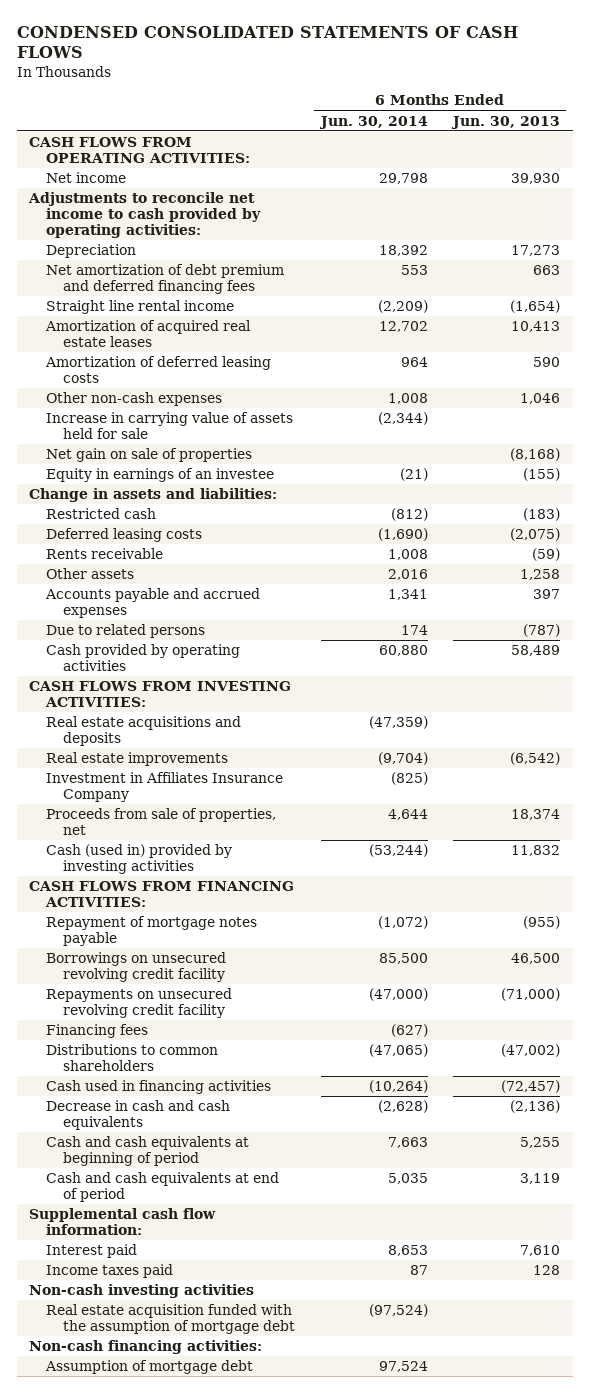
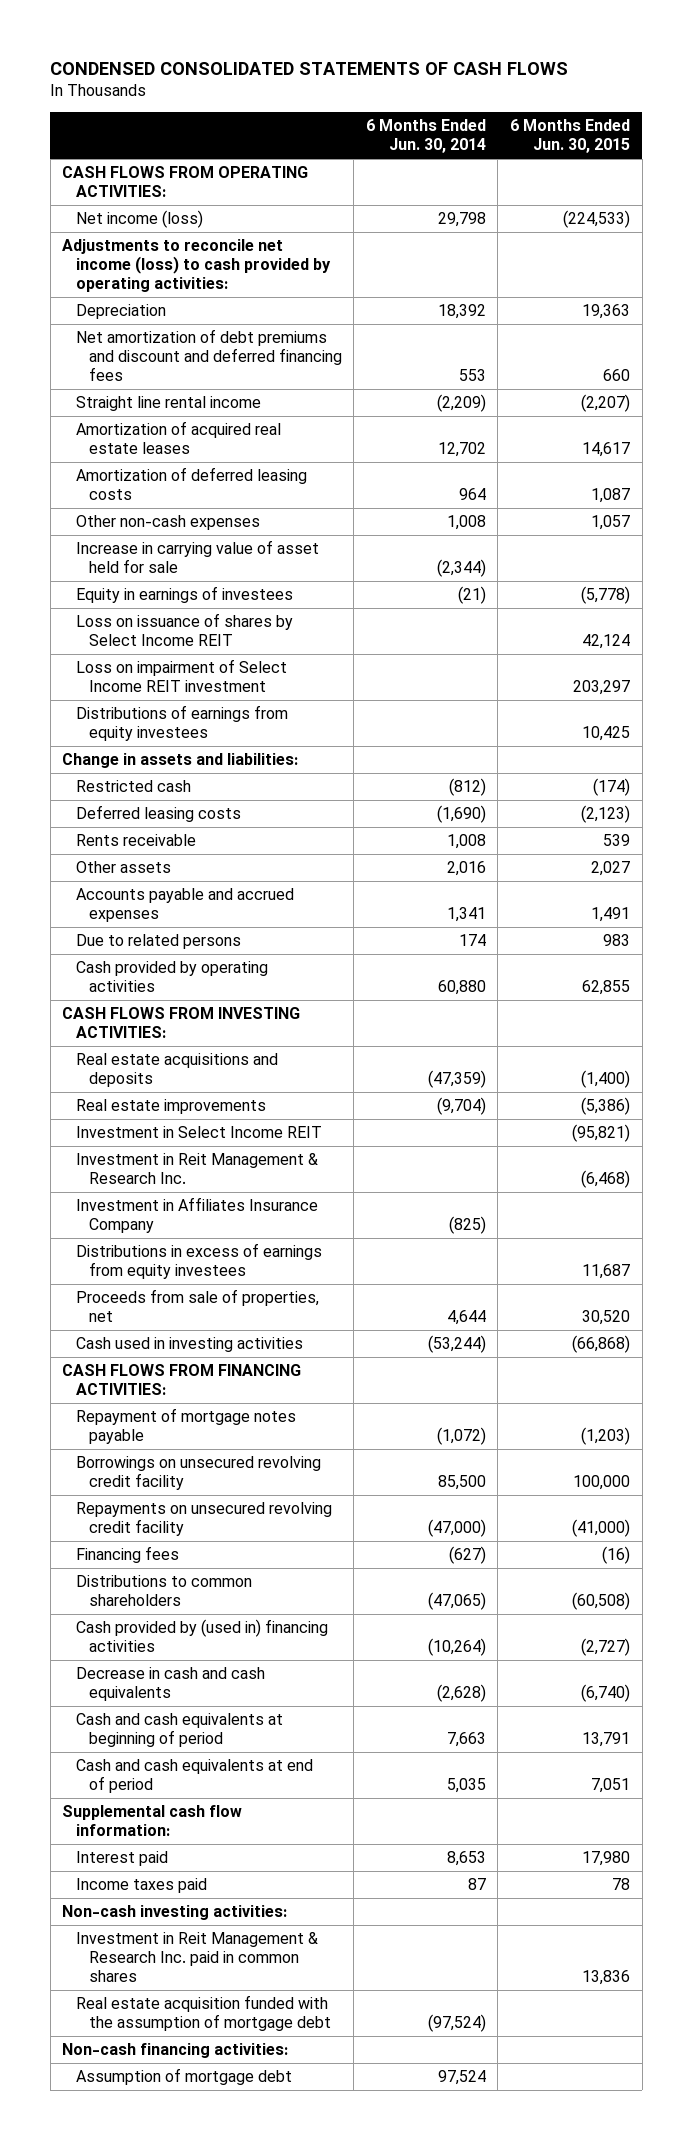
[450,115,560,129] Jun. 30, 2013 -> none
none -> [509,119,630,154] 6 Months Ended Jun. 30, 2015
[46,172,127,184] Net income -> [75,210,203,229] Net income (loss)
[28,192,262,239] Adjustments to reconcile net income to cash provided by operating activities: -> [62,239,331,293] Adjustments to reconcile net income (loss) to cash provided by operating activities:
[46,264,285,295] Net amortization of debt premium and deferred financing fees -> [75,329,342,382] Net amortization of debt premiums and discount and deferred financing fees
[46,448,253,463] Net gain on sale of properties -> none
[46,412,294,440] Increase in carrying value of assets held for sale -> [75,540,319,574] Increase in carrying value of asset held for sale
[46,468,275,483] Equity in earnings of an investee -> [75,586,293,604] Equity in earnings of investees
none -> [75,613,293,647] Loss on issuance of shares by Select Income REIT
none -> [75,659,287,693] Loss on impairment of Select Income REIT investment
none -> [75,705,288,742] Distributions of earnings from equity investees
none -> [75,1126,322,1139] Investment in Select Income REIT
none -> [75,1153,318,1185] Investment in Reit Management & Research Inc.
none -> [75,1243,322,1280] Distributions in excess of earnings from equity investees
[46,844,233,875] Cash (used in) provided by investing activities -> [75,1337,303,1353] Cash used in investing activities
[46,1080,272,1095] Cash used in financing activities -> [75,1619,328,1653] Cash provided by (used in) financing activities
[29,1284,255,1299] Non-cash investing activities -> [62,1905,288,1921] Non-cash investing activities:
none -> [75,1932,318,1983] Investment in Reit Management & Research Inc. paid in common shares

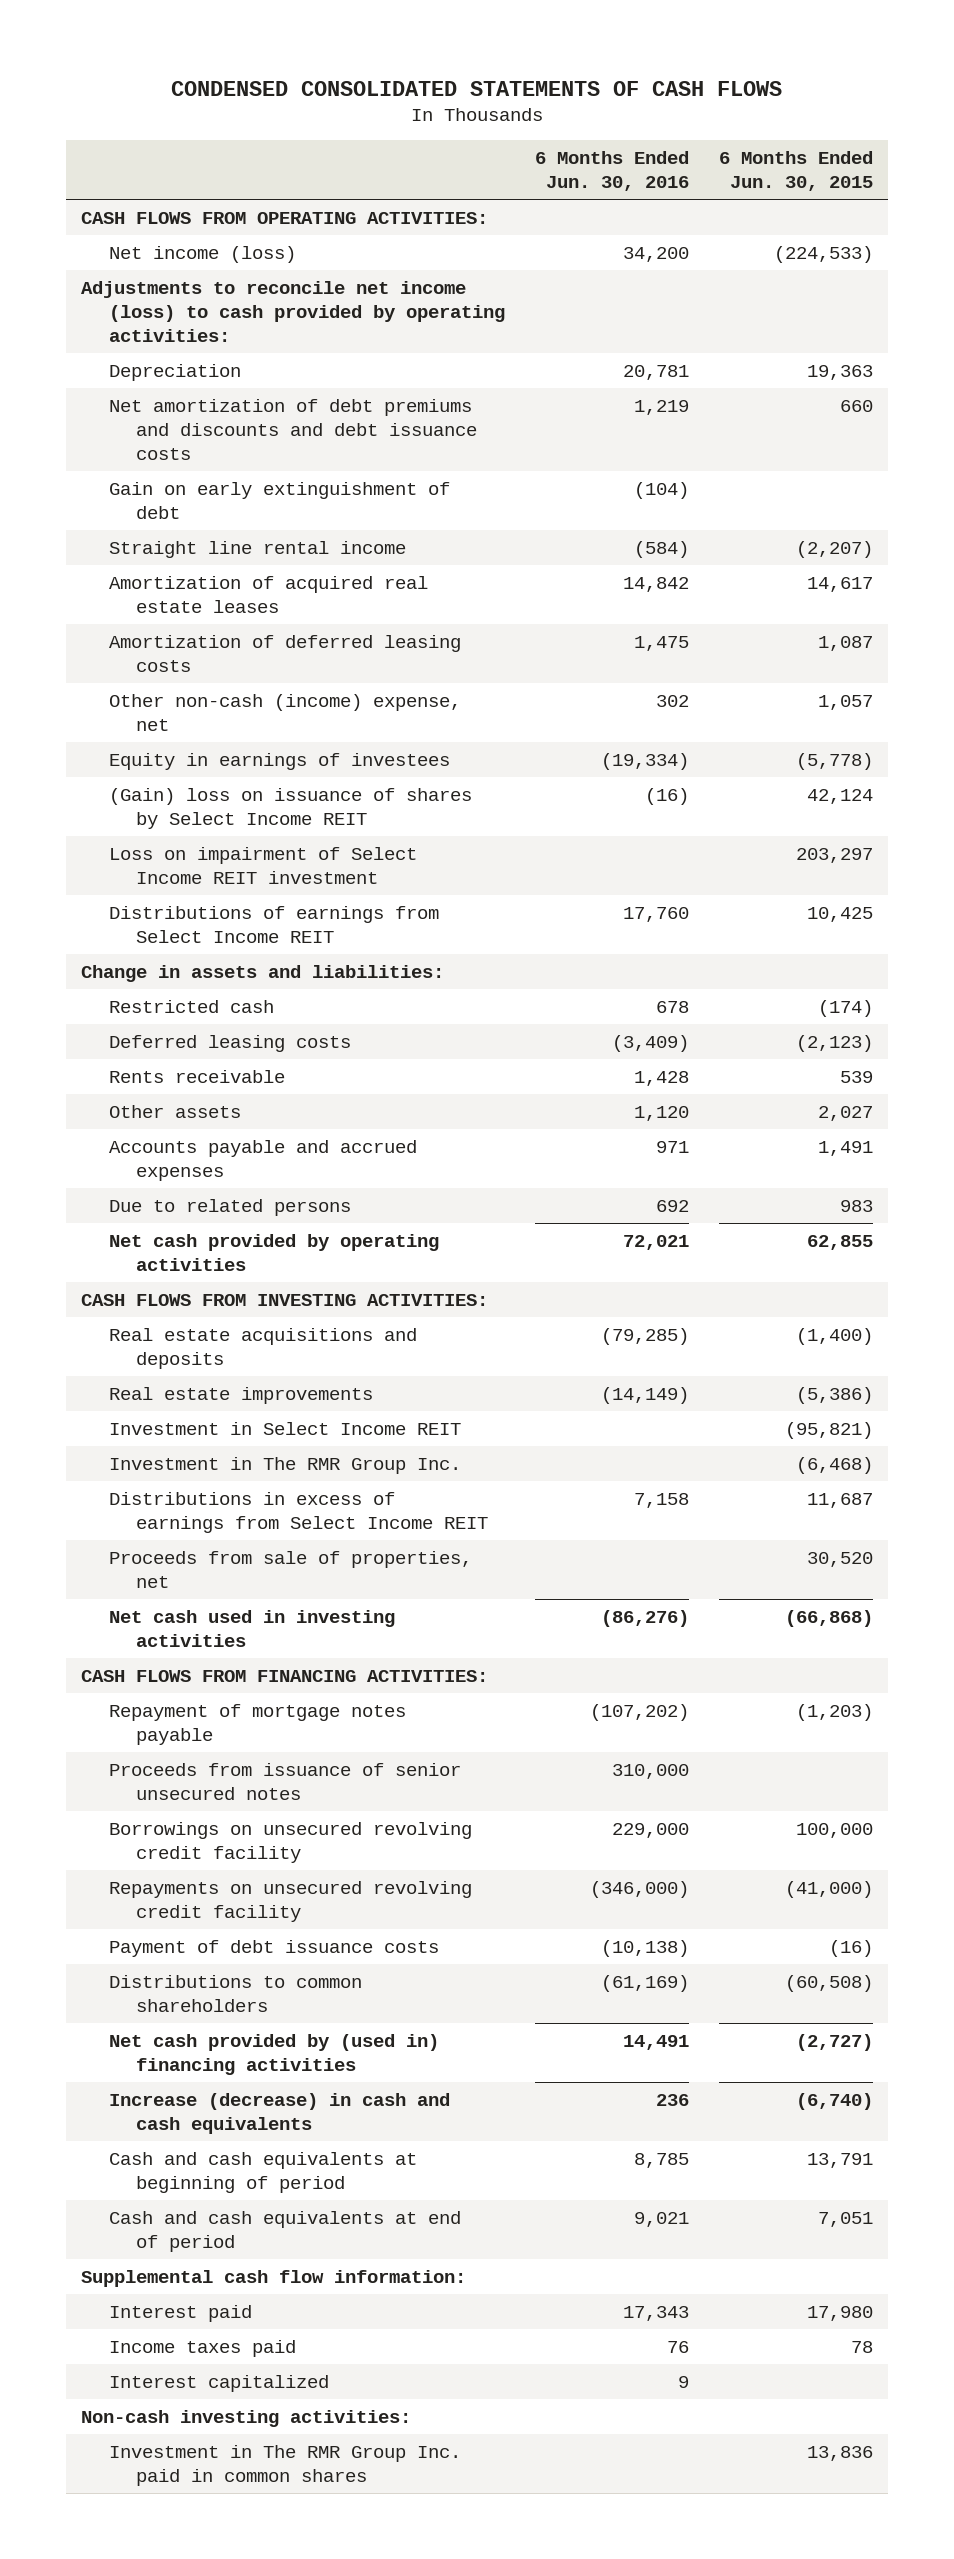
[365,119,486,154] 6 Months Ended Jun. 30, 2014 -> none
none -> [534,151,689,192] 6 Months Ended Jun. 30, 2016
[75,329,342,382] Net amortization of debt premiums and discount and deferred financing fees -> [108,398,477,460] Net amortization of debt premiums and discounts and debt issuance costs
none -> [108,481,450,519] Gain on early extinguishment of debt
[75,540,319,574] Increase in carrying value of asset held for sale -> none
[75,515,260,531] Other non-cash expenses -> [108,693,461,731] Other non-cash (income) expense, net
[75,613,293,647] Loss on issuance of shares by Select Income REIT -> [108,787,472,829] (Gain) loss on issuance of shares by Select Income REIT
[75,705,288,742] Distributions of earnings from equity investees -> [108,905,439,943] Distributions of earnings from Select Income REIT
[75,961,268,993] Cash provided by operating activities -> [108,1233,439,1271] Net cash provided by operating activities
[75,1197,318,1234] Investment in Affiliates Insurance Company -> none
[75,1153,318,1185] Investment in Reit Management & Research Inc. -> [108,1456,461,1474] Investment in The RMR Group Inc.
[75,1243,322,1280] Distributions in excess of earnings from equity investees -> [108,1491,488,1533] Distributions in excess of earnings from Select Income REIT
[75,1337,303,1353] Cash used in investing activities -> [108,1609,395,1647] Net cash used in investing activities
none -> [108,1762,461,1800] Proceeds from issuance of senior unsecured notes
[75,1546,179,1564] Financing fees -> [108,1939,439,1957] Payment of debt issuance costs
[75,1619,328,1653] Cash provided by (used in) financing activities -> [108,2033,439,2075] Net cash provided by (used in) financing activities
[75,1667,265,1702] Decrease in cash and cash equivalents -> [108,2092,450,2134] Increase (decrease) in cash and cash equivalents
none -> [108,2374,329,2392] Interest capitalized
[75,1995,331,2032] Real estate acquisition funded with the assumption of mortgage debt -> none
[62,2043,289,2059] Non-cash financing activities: -> none
[75,2068,292,2086] Assumption of mortgage debt -> none
[75,1932,318,1983] Investment in Reit Management & Research Inc. paid in common shares -> [108,2444,461,2486] Investment in The RMR Group Inc. paid in common shares

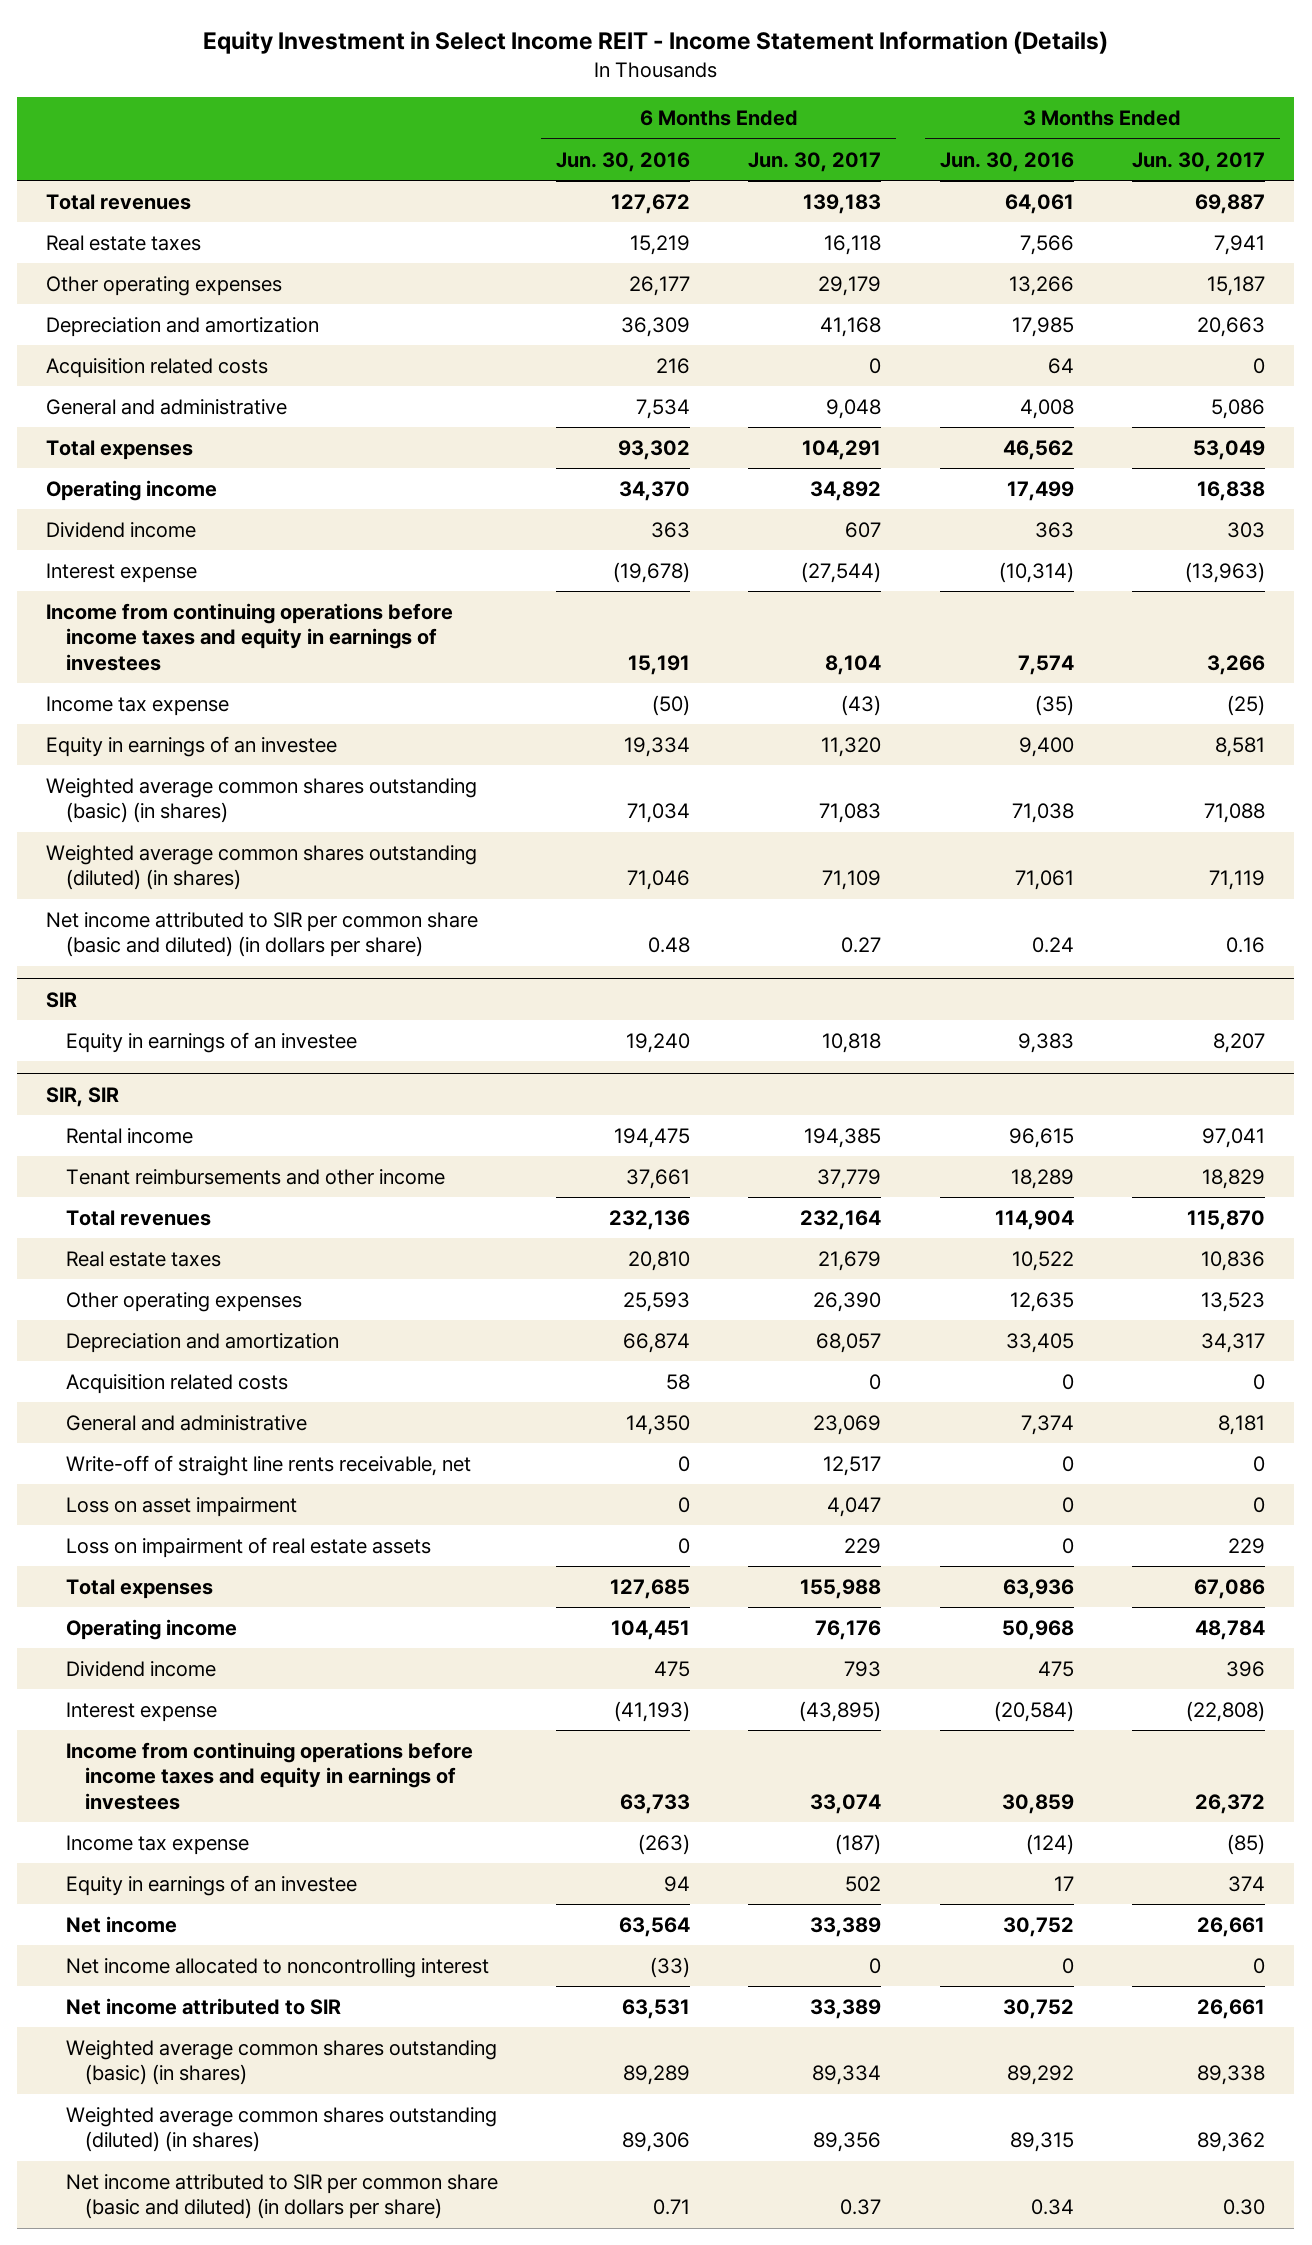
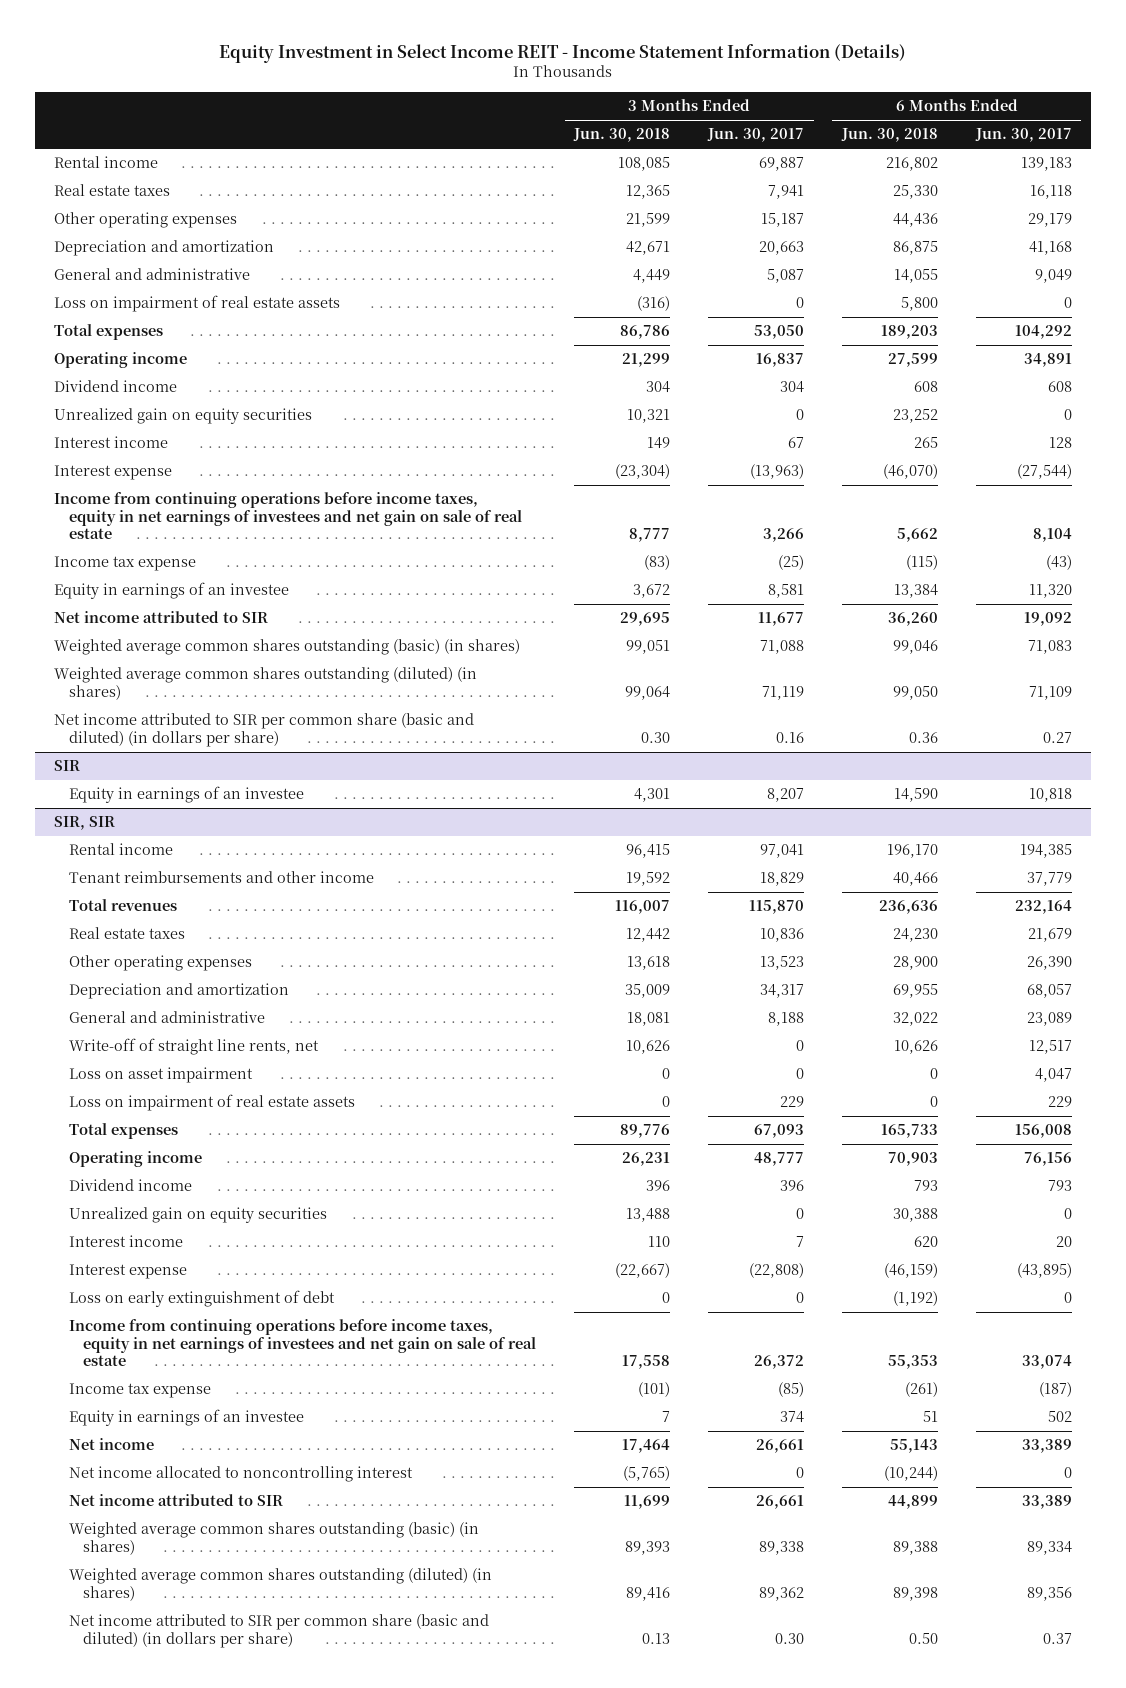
[556,151,691,172] Jun. 30, 2016 -> none
[939,151,1074,172] Jun. 30, 2016 -> none
none -> [573,128,671,143] Jun. 30, 2018
none -> [840,128,938,143] Jun. 30, 2018
[46,193,192,210] Total revenues -> [54,156,159,169] Rental income
[46,357,269,378] Acquisition related costs -> none
[826,398,882,419] 9,048 -> [1034,269,1072,284] 9,049
[1211,398,1266,419] 5,086 -> [767,269,805,284] 5,087
none -> [54,295,341,313] Loss on impairment of real estate assets
[802,439,882,460] 104,291 -> [1014,325,1072,340] 104,292
[1193,439,1266,460] 53,049 -> [754,325,805,340] 53,050
[810,480,882,501] 34,892 -> [1023,353,1072,368] 34,891
[1197,480,1266,501] 16,838 -> [756,353,805,368] 16,837
[845,521,882,538] 607 -> [1047,381,1072,393] 608
[1227,521,1266,538] 303 -> [780,381,805,394] 304
none -> [54,408,313,425] Unrealized gain on equity securities
none -> [54,436,169,449] Interest income
[46,602,454,671] Income from continuing operations before income taxes and equity in earnings of investees -> [54,492,522,540] Income from continuing operations before income taxes, equity in net earnings of investees and net gain on sale of real estate
none -> [54,611,269,624] Net income attributed to SIR
[65,1373,288,1394] Acquisition related costs -> none
[813,1414,882,1435] 23,069 -> [1026,1012,1072,1027] 23,089
[1218,1414,1266,1435] 8,181 -> [768,1012,805,1027] 8,188
[65,1454,471,1476] Write-off of straight line rents receivable, net -> [68,1038,319,1056] Write-off of straight line rents, net
[800,1578,882,1599] 155,988 -> [1014,1124,1072,1139] 156,008
[1194,1578,1266,1599] 67,086 -> [754,1124,805,1139] 67,093
[815,1619,882,1640] 76,176 -> [1023,1152,1072,1167] 76,156
[1195,1619,1266,1640] 48,784 -> [754,1152,805,1167] 48,777
none -> [68,1207,327,1224] Unrealized gain on equity securities
none -> [68,1235,183,1248] Interest income
none -> [68,1290,335,1308] Loss on early extinguishment of debt
[65,1741,473,1810] Income from continuing operations before income taxes and equity in earnings of investees -> [68,1319,537,1367] Income from continuing operations before income taxes, equity in net earnings of investees and net gain on sale of real estate

